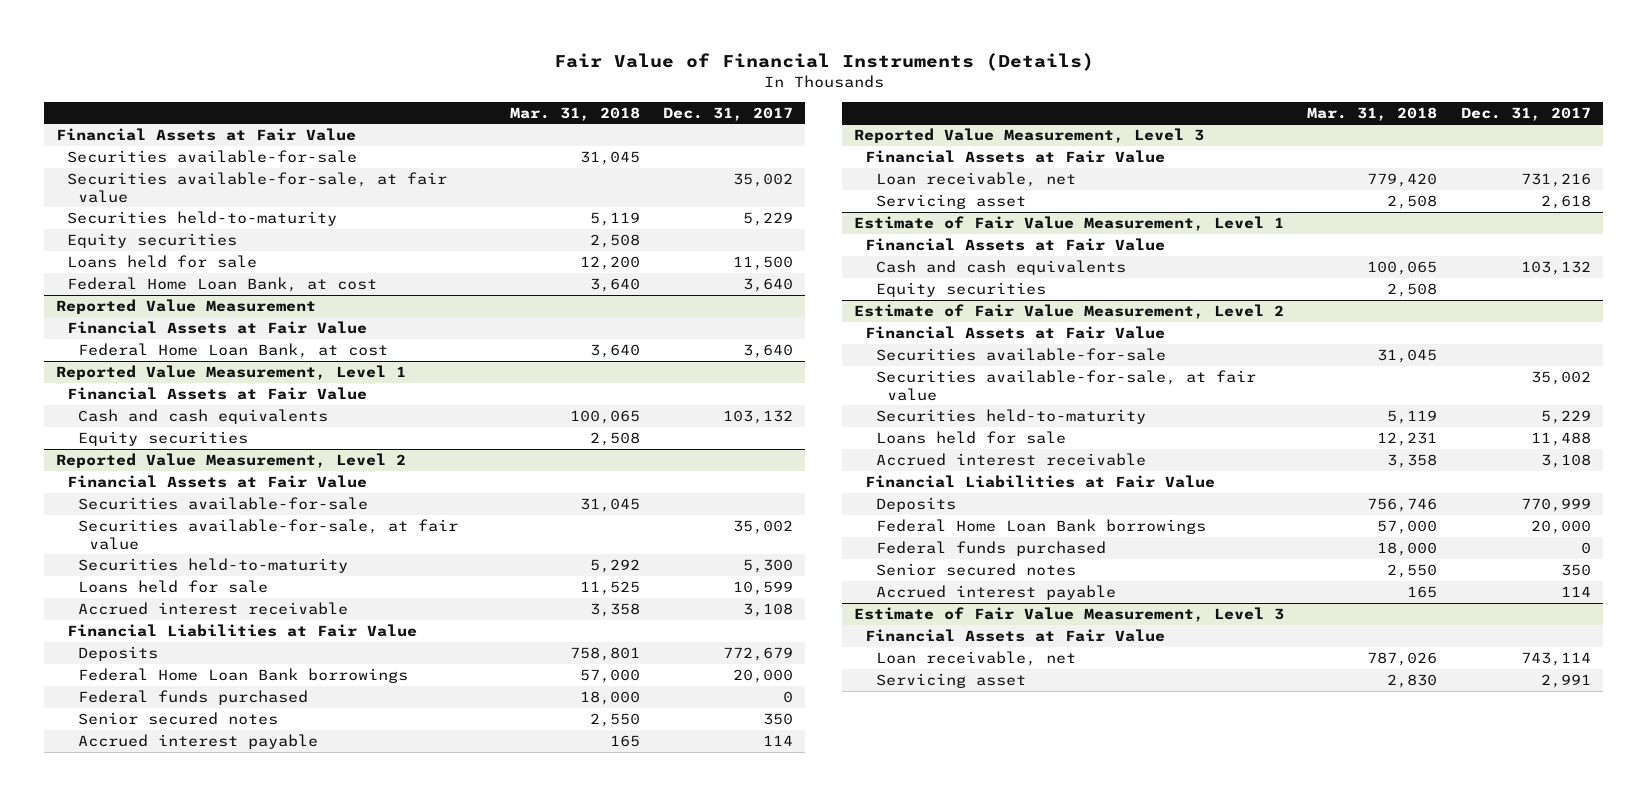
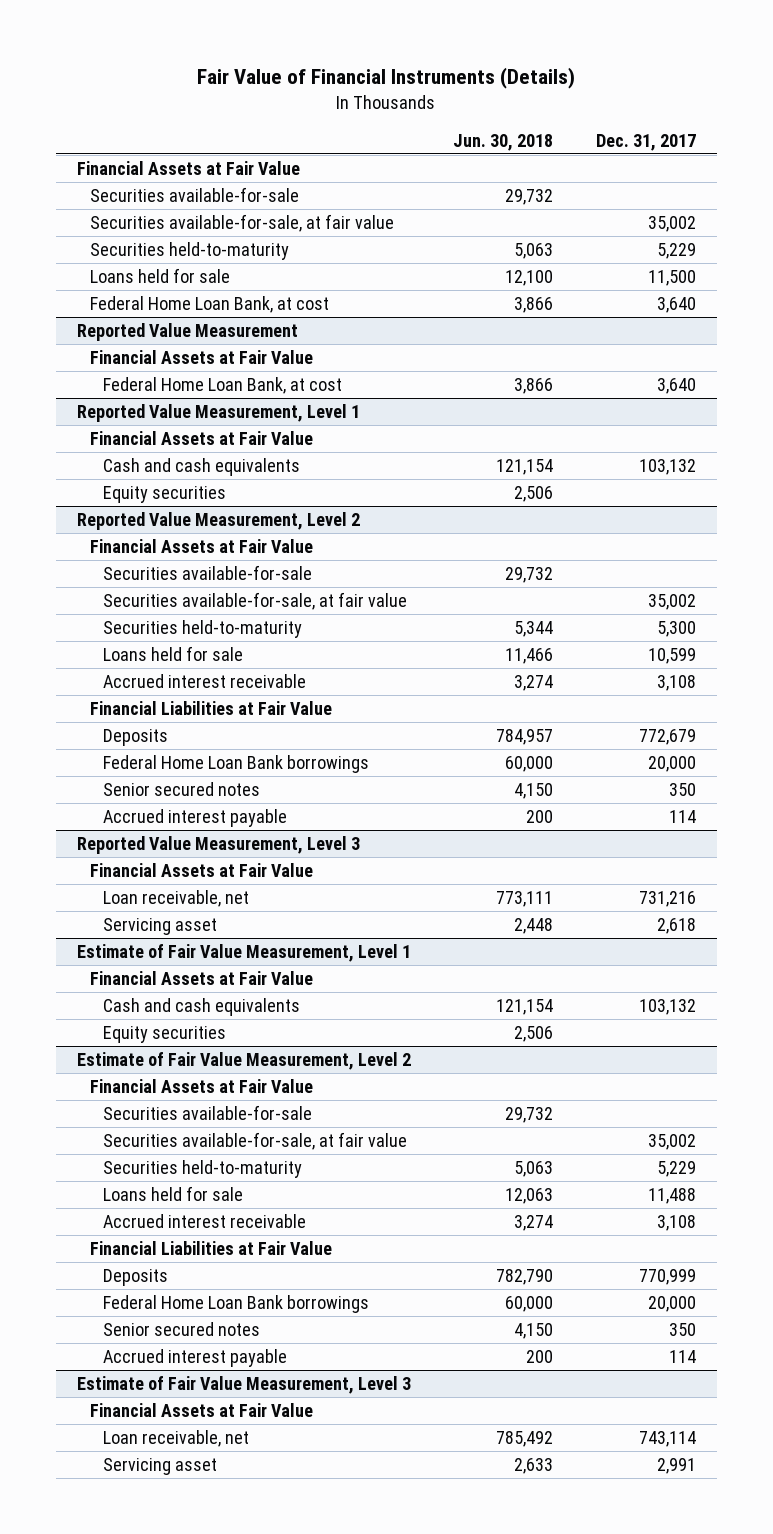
[509,106,640,121] Mar. 31, 2018 -> none
none -> [453,133,554,151] Jun. 30, 2018
[67,232,238,248] Equity securities -> none
[78,689,309,705] Federal funds purchased -> none
[875,540,1106,556] Federal funds purchased -> none

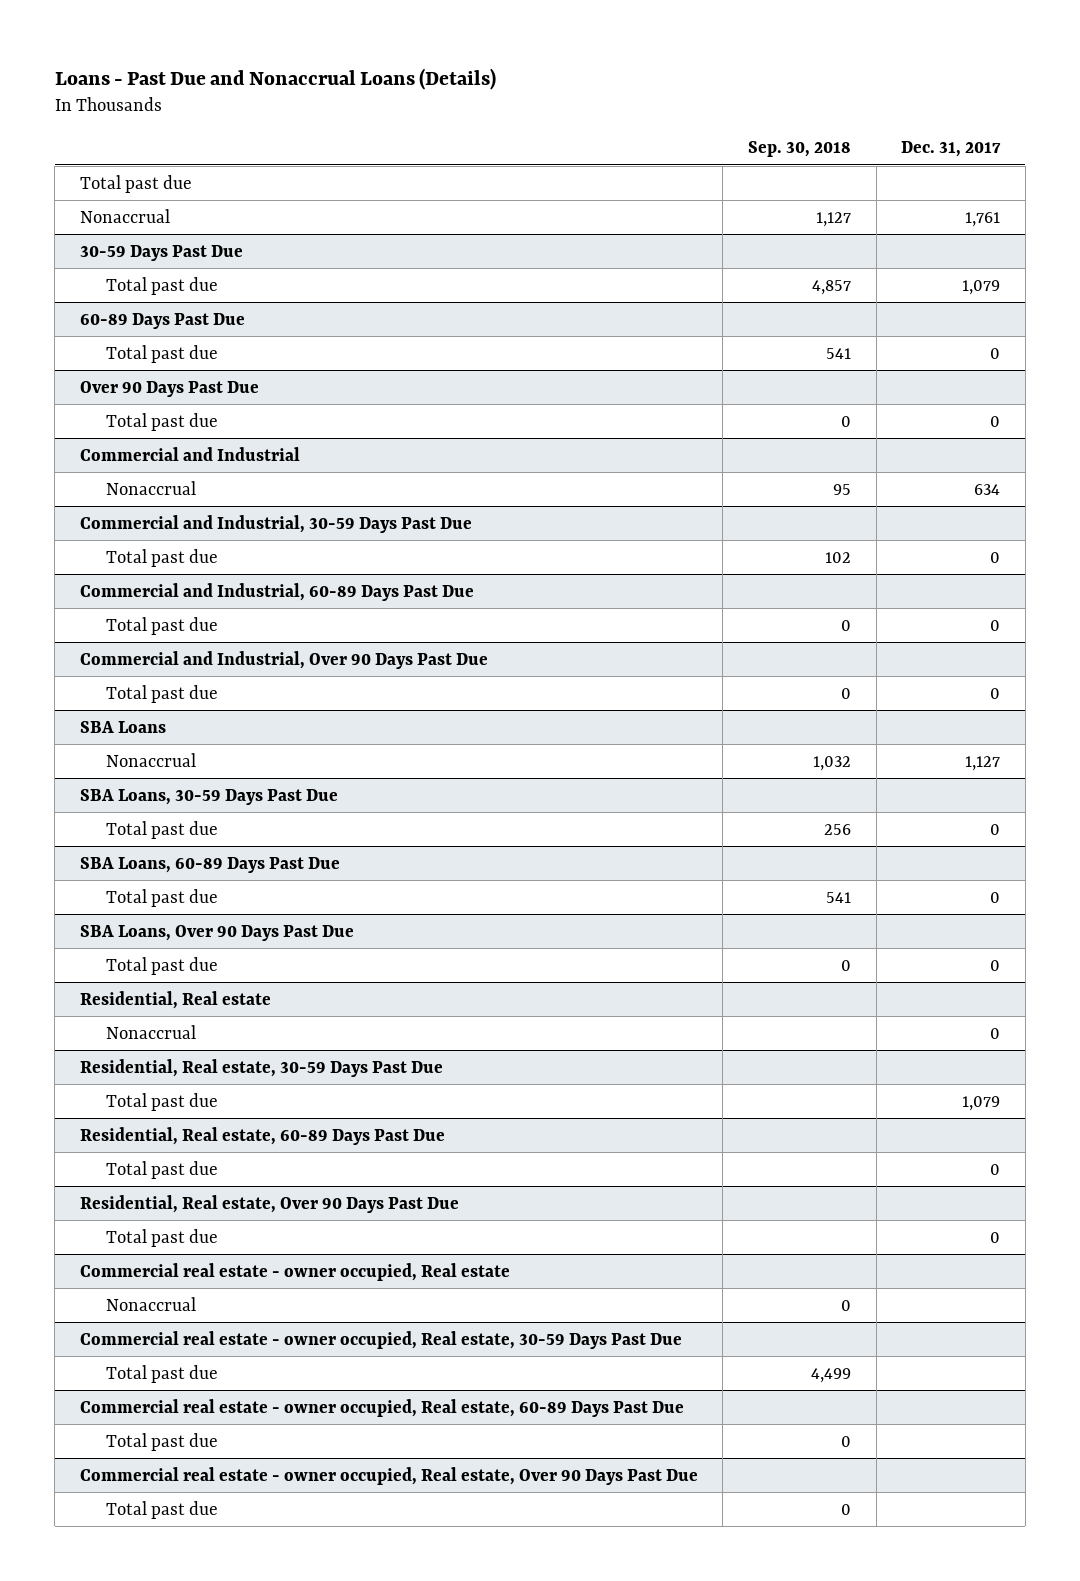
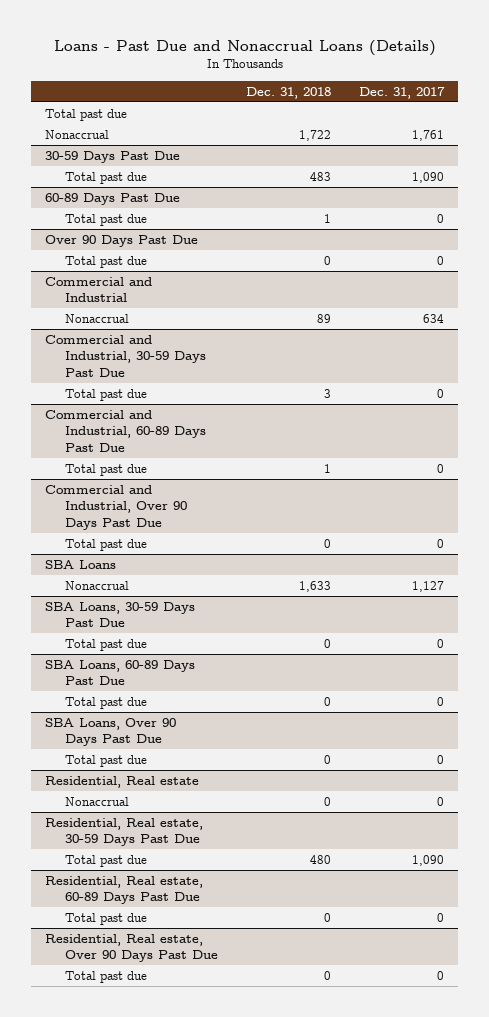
[748,141,852,158] Sep. 30, 2018 -> none
none -> [245,87,331,100] Dec. 31, 2018
[962,279,1001,295] 1,079 -> [412,171,445,183] 1,090
[962,1095,1001,1111] 1,079 -> [412,854,445,866] 1,090
[79,1262,510,1281] Commercial real estate - owner occupied, Real estate -> none
[105,1296,196,1311] Nonaccrual -> none
[79,1330,682,1349] Commercial real estate - owner occupied, Real estate, 30-59 Days Past Due -> none
[105,1364,218,1383] Total past due -> none
[79,1398,684,1417] Commercial real estate - owner occupied, Real estate, 60-89 Days Past Due -> none
[105,1432,218,1451] Total past due -> none
[79,1466,698,1485] Commercial real estate - owner occupied, Real estate, Over 90 Days Past Due -> none
[105,1500,218,1519] Total past due -> none

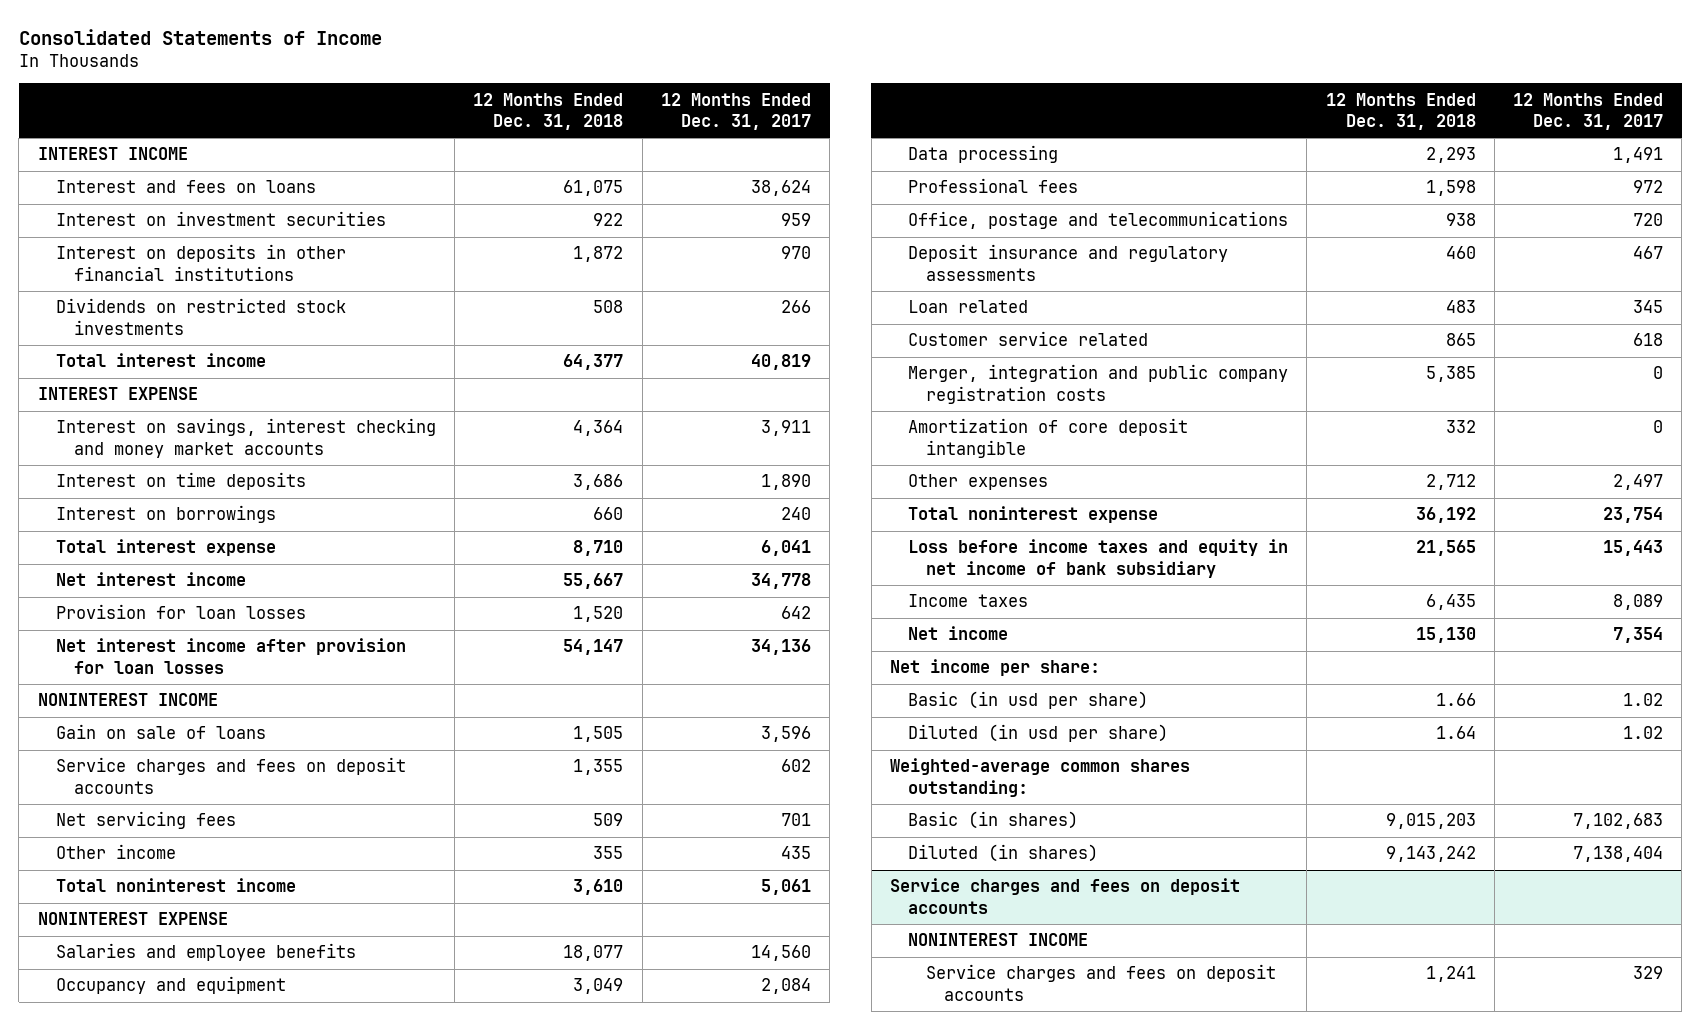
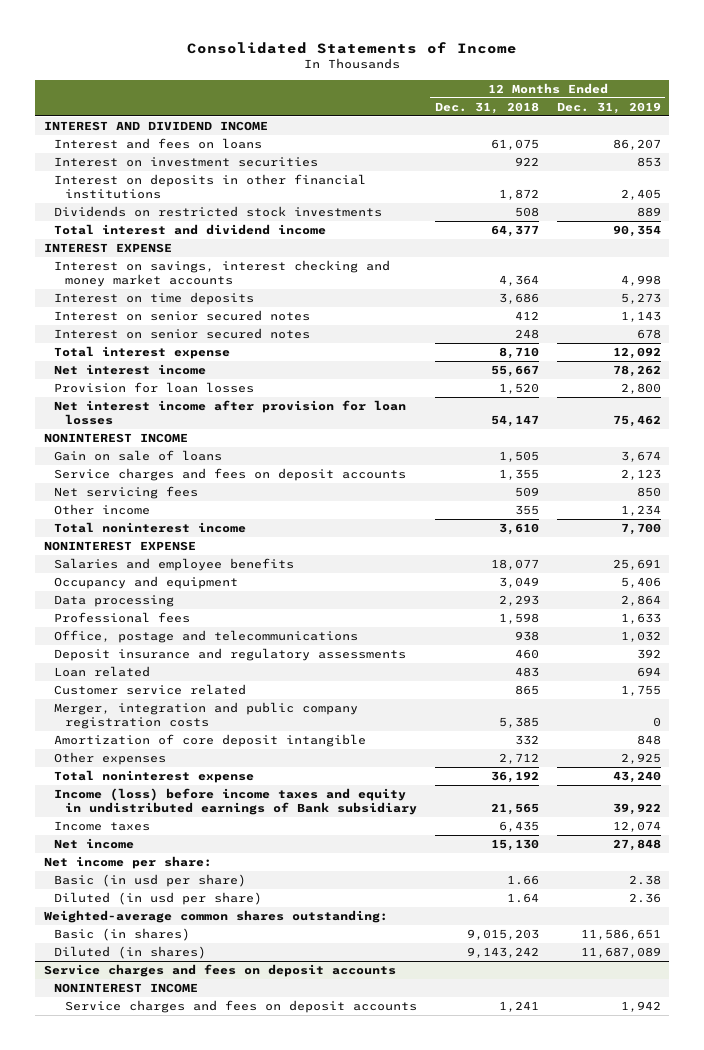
[660,92,811,131] 12 Months Ended Dec. 31, 2017 -> none
none -> [556,101,661,114] Dec. 31, 2019
[37,147,188,161] INTEREST INCOME -> [43,121,268,132] INTEREST AND DIVIDEND INCOME
[55,353,266,368] Total interest income -> [54,224,327,236] Total interest and dividend income
[55,505,276,524] Interest on borrowings -> [54,310,311,322] Interest on senior secured notes
[593,507,624,521] 660 -> [514,311,539,321] 412
none -> [54,328,311,340] Interest on senior secured notes
[907,539,1288,578] Loss before income taxes and equity in net income of bank subsidiary -> [54,788,417,815] Income (loss) before income taxes and equity in undistributed earnings of Bank subsidiary

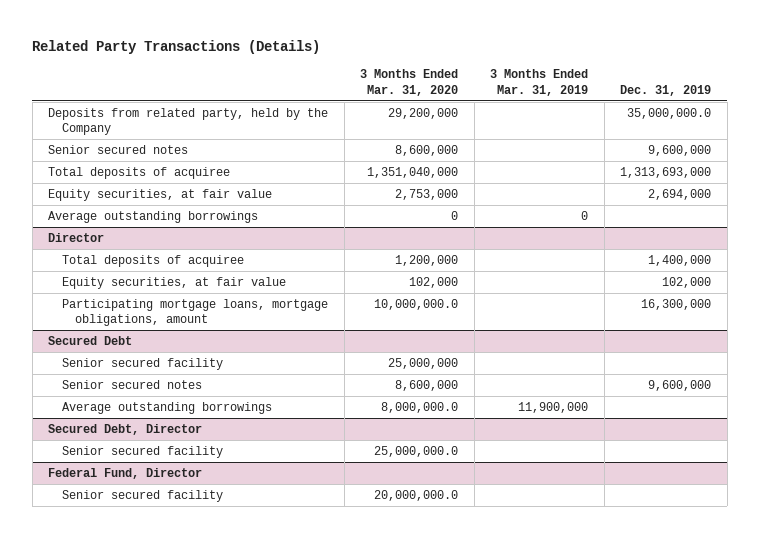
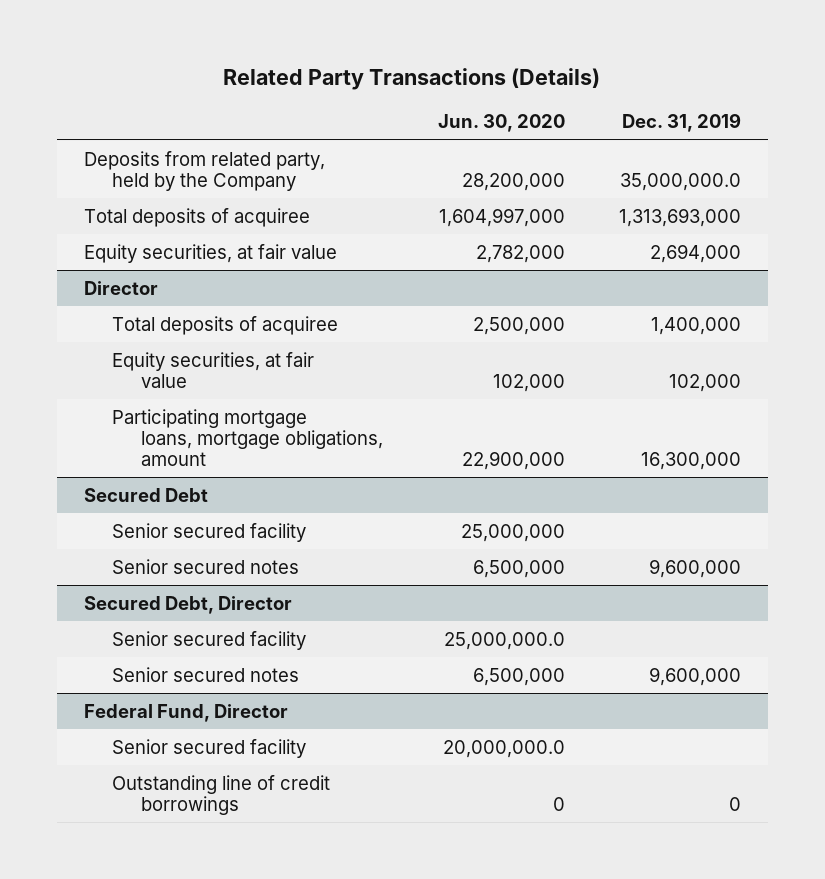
[360,69,459,96] 3 Months Ended Mar. 31, 2020 -> none
[490,69,589,96] 3 Months Ended Mar. 31, 2019 -> none
none -> [437,114,565,133] Jun. 30, 2020
[48,145,189,155] Senior secured notes -> none
[48,211,259,224] Average outstanding borrowings -> none
[61,402,272,415] Average outstanding borrowings -> none
none -> [112,666,300,682] Senior secured notes
none -> [112,774,331,815] Outstanding line of credit borrowings

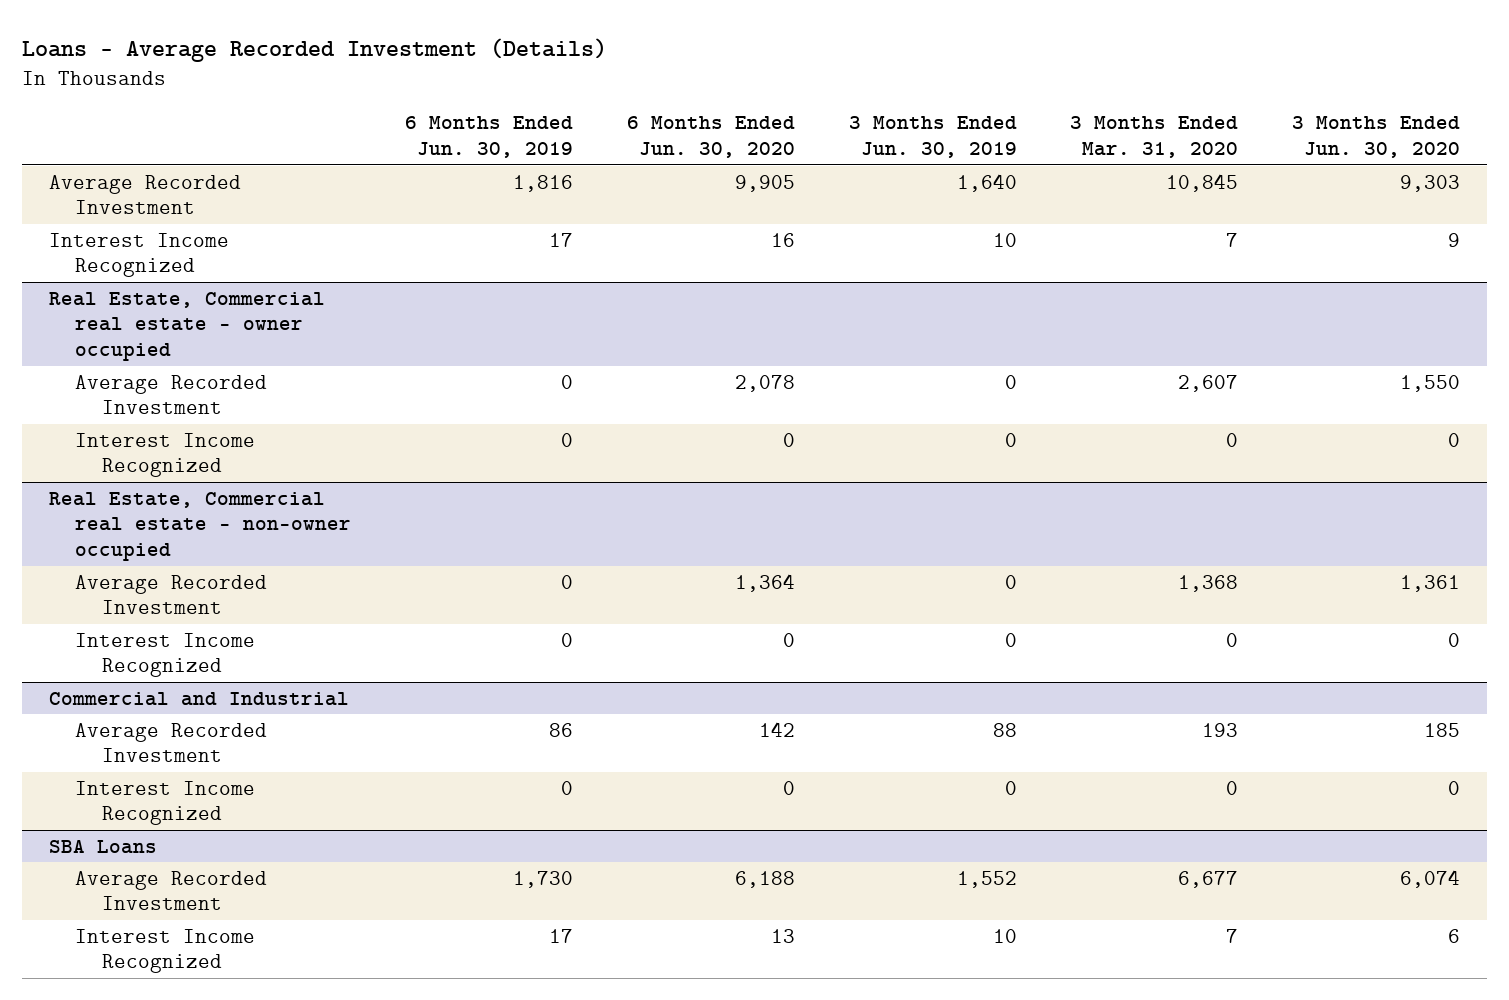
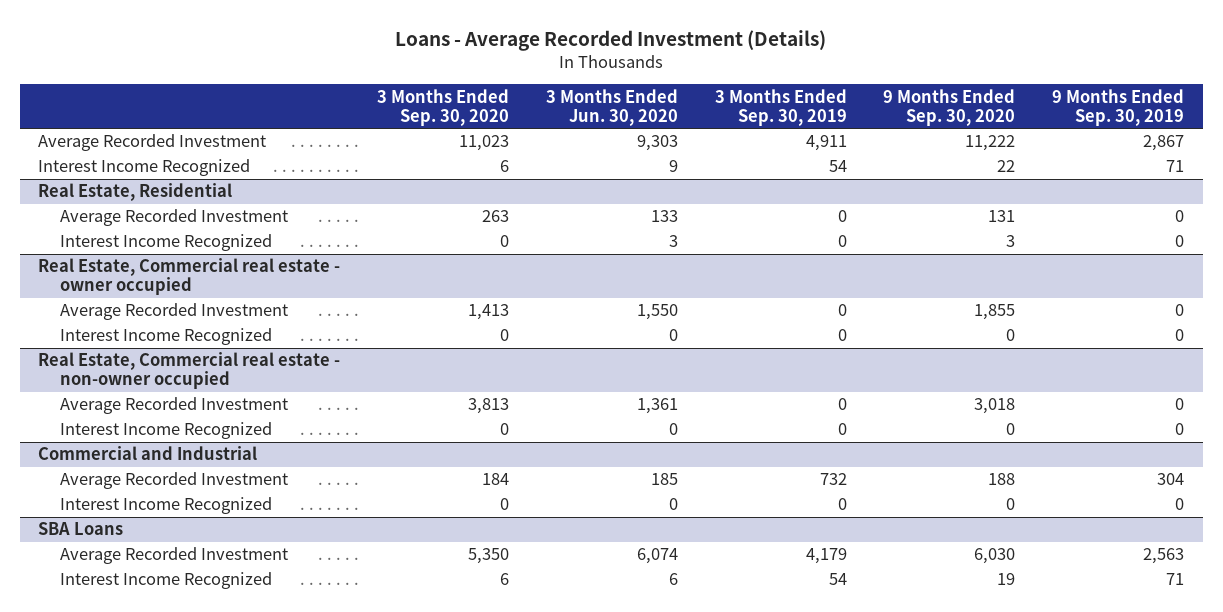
[405,116,574,159] 6 Months Ended Jun. 30, 2019 -> none
[626,116,795,159] 6 Months Ended Jun. 30, 2020 -> none
[848,116,1017,159] 3 Months Ended Jun. 30, 2019 -> none
[1070,116,1239,159] 3 Months Ended Mar. 31, 2020 -> none
none -> [377,88,510,126] 3 Months Ended Sep. 30, 2020
none -> [714,88,847,126] 3 Months Ended Sep. 30, 2019
none -> [883,88,1016,126] 9 Months Ended Sep. 30, 2020
none -> [1052,88,1185,126] 9 Months Ended Sep. 30, 2019
none -> [38,183,233,202] Real Estate, Residential
none -> [59,209,288,227] Average Recorded Investment
none -> [59,234,272,252] Interest Income Recognized

